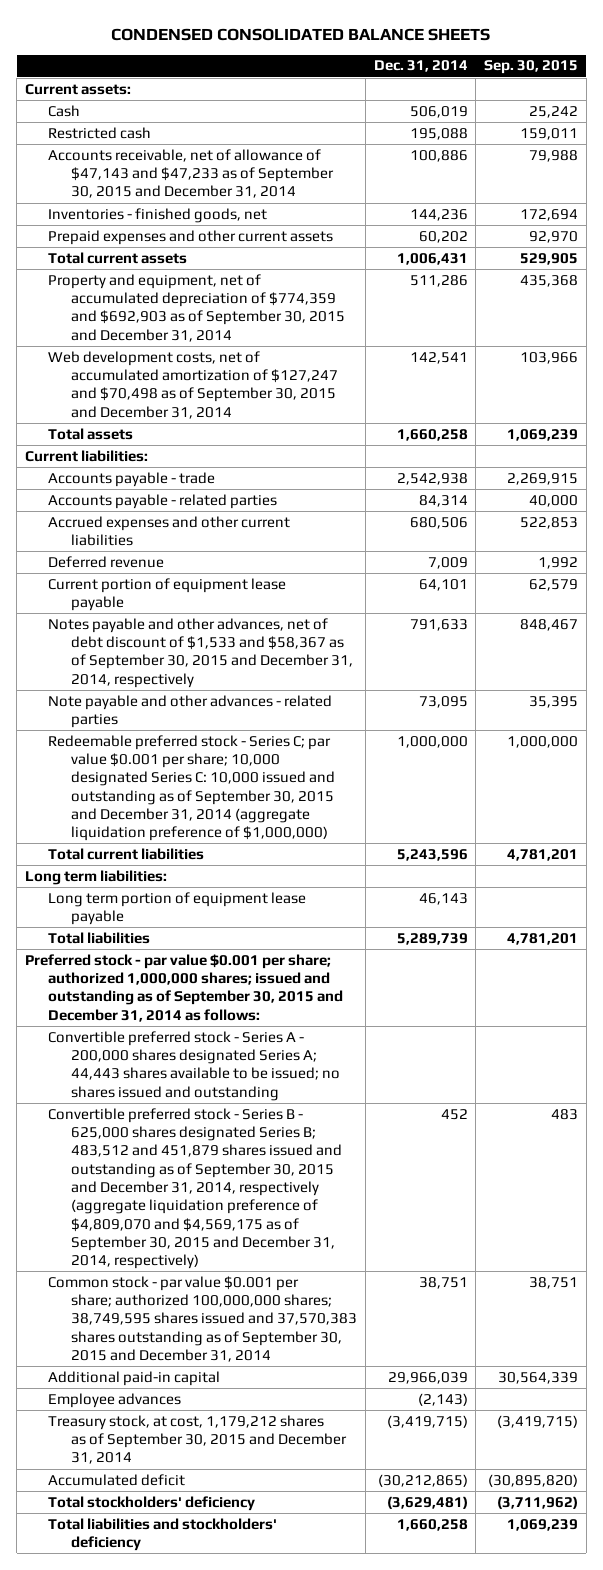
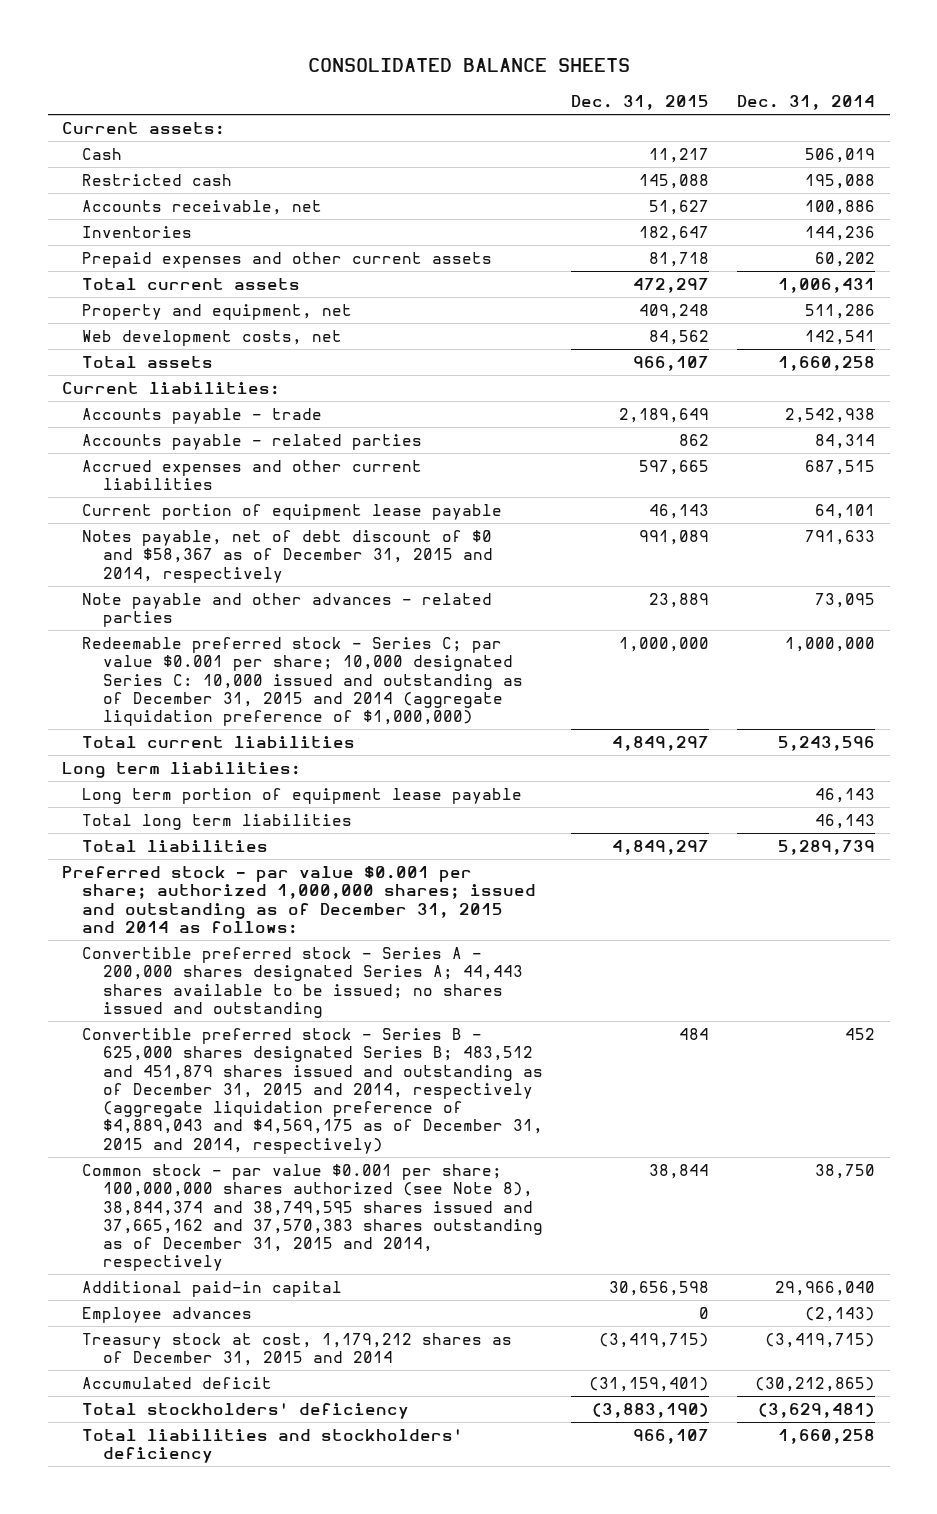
[111,27,491,41] CONDENSED CONSOLIDATED BALANCE SHEETS -> [307,58,630,73] CONSOLIDATED BALANCE SHEETS
[484,60,579,75] Sep. 30, 2015 -> none
none -> [571,95,710,111] Dec. 31, 2015
[48,148,335,199] Accounts receivable, net of allowance of $47,143 and $47,233 as of September 30, 2015 and December 31, 2014 -> [82,200,323,216] Accounts receivable, net
[48,207,268,223] Inventories - finished goods, net -> [82,226,193,239] Inventories
[48,273,346,342] Property and equipment, net of accumulated depreciation of $774,359 and $692,903 as of September 30, 2015 and December 31, 2014 -> [82,304,353,321] Property and equipment, net
[48,350,339,419] Web development costs, net of accumulated amortization of $127,247 and $70,498 as of September 30, 2015 and December 31, 2014 -> [82,330,343,347] Web development costs, net
[48,555,165,568] Deferred revenue -> none
[409,516,468,529] 680,506 -> [805,460,876,476] 687,515
[48,617,354,688] Notes payable and other advances, net of debt discount of $1,533 and $58,367 as of September 30, 2015 and December 31, 2014, respectively -> [82,530,493,583] Notes payable, net of debt discount of $0 and $58,367 as of December 31, 2015 and 2014, respectively
[48,734,336,842] Redeemable preferred stock - Series C; par value $0.001 per share; 10,000 designated Series C: 10,000 issued and outstanding as of September 30, 2015 and December 31, 2014 (aggregate liquidation preference of $1,000,000) -> [82,637,523,727] Redeemable preferred stock - Series C; par value $0.001 per share; 10,000 designated Series C: 10,000 issued and outstanding as of December 31, 2015 and 2014 (aggregate liquidation preference of $1,000,000)
none -> [82,814,353,831] Total long term liabilities
[24,953,344,1022] Preferred stock - par value $0.001 per share; authorized 1,000,000 shares; issued and outstanding as of September 30, 2015 and December 31, 2014 as follows: -> [62,866,537,934] Preferred stock - par value $0.001 per share; authorized 1,000,000 shares; issued and outstanding as of December 31, 2015 and 2014 as follows:
[48,1107,343,1270] Convertible preferred stock - Series B - 625,000 shares designated Series B; 483,512 and 451,879 shares issued and outstanding as of September 30, 2015 and December 31, 2014, respectively (aggregate liquidation preference of $4,809,070 and $4,569,175 as of September 30, 2015 and December 31, 2014, respectively) -> [82,1028,543,1154] Convertible preferred stock - Series B - 625,000 shares designated Series B; 483,512 and 451,879 shares issued and outstanding as of December 31, 2015 and 2014, respectively (aggregate liquidation preference of $4,889,043 and $4,569,175 as of December 31, 2015 and 2014, respectively)
[48,1275,358,1363] Common stock - par value $0.001 per share; authorized 100,000,000 shares; 38,749,595 shares issued and 37,570,383 shares outstanding as of September 30, 2015 and December 31, 2014 -> [82,1164,543,1272] Common stock - par value $0.001 per share; 100,000,000 shares authorized (see Note 8), 38,844,374 and 38,749,595 shares issued and 37,665,162 and 37,570,383 shares outstanding as of December 31, 2015 and 2014, respectively
[418,1276,468,1289] 38,751 -> [815,1164,876,1180] 38,750
[387,1371,468,1384] 29,966,039 -> [775,1281,876,1297] 29,966,040
[48,1414,348,1465] Treasury stock, at cost, 1,179,212 shares as of September 30, 2015 and December 31, 2014 -> [82,1333,513,1367] Treasury stock at cost, 1,179,212 shares as of December 31, 2015 and 2014

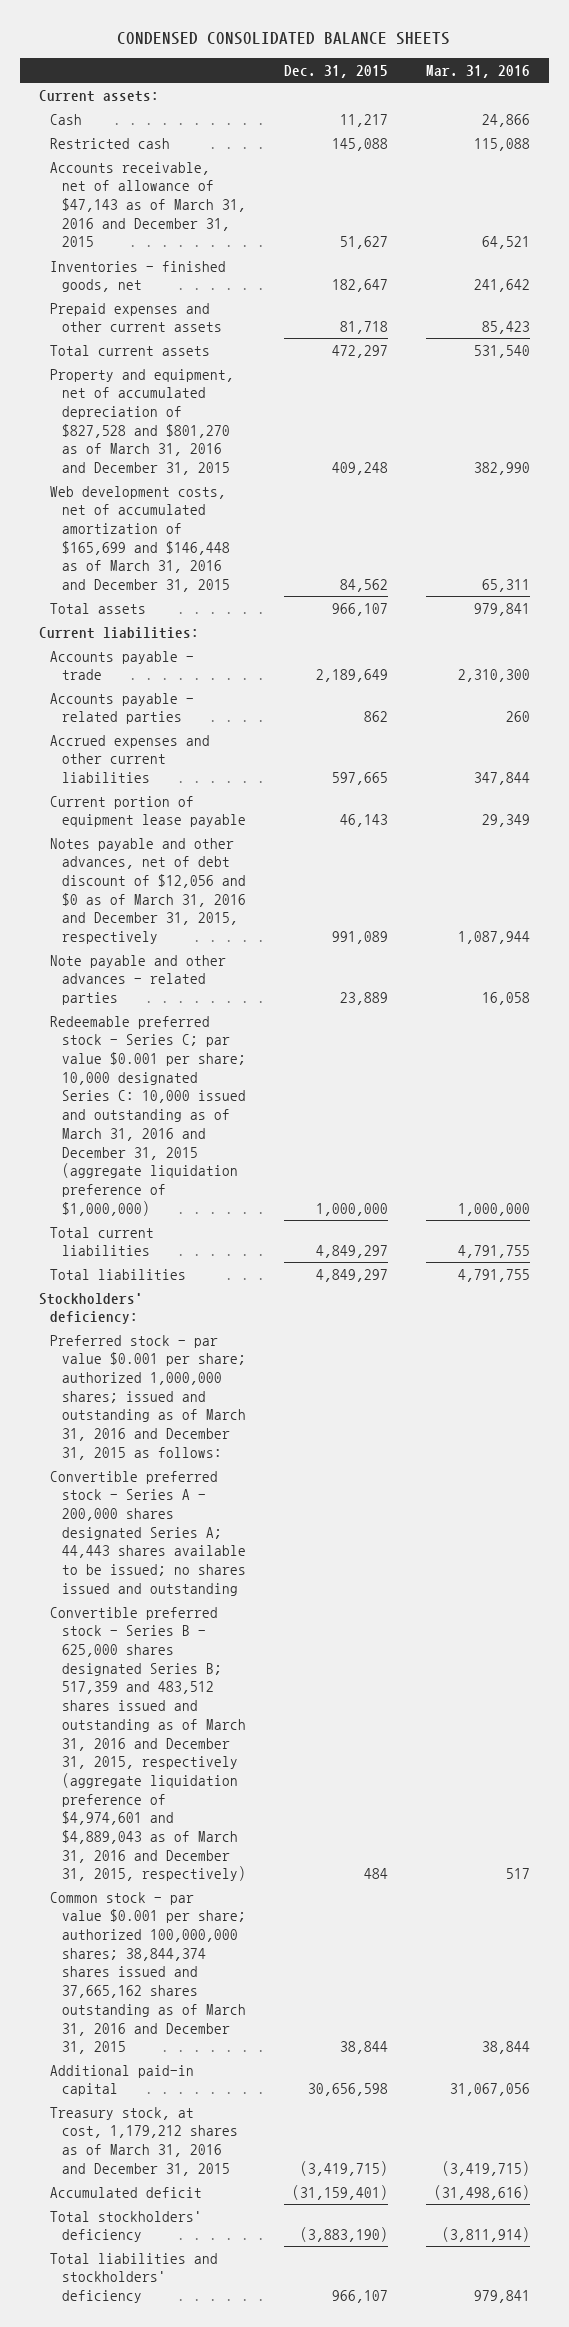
[307,58,630,73] CONSOLIDATED BALANCE SHEETS -> [117,32,451,46] CONDENSED CONSOLIDATED BALANCE SHEETS
[737,95,876,111] Dec. 31, 2014 -> none
none -> [425,64,530,78] Mar. 31, 2016
[82,200,323,216] Accounts receivable, net -> [50,161,246,248] Accounts receivable, net of allowance of $47,143 as of March 31, 2016 and December 31, 2015
[82,226,193,239] Inventories -> [50,260,227,293] Inventories - finished goods, net
[82,304,353,321] Property and equipment, net -> [50,368,235,476] Property and equipment, net of accumulated depreciation of $827,528 and $801,270 as of March 31, 2016 and December 31, 2015
[82,330,343,347] Web development costs, net -> [50,485,230,593] Web development costs, net of accumulated amortization of $165,699 and $146,448 as of March 31, 2016 and December 31, 2015
[82,530,493,583] Notes payable, net of debt discount of $0 and $58,367 as of December 31, 2015 and 2014, respectively -> [50,837,246,945] Notes payable and other advances, net of debt discount of $12,056 and $0 as of March 31, 2016 and December 31, 2015, respectively
[82,637,523,727] Redeemable preferred stock - Series C; par value $0.001 per share; 10,000 designated Series C: 10,000 issued and outstanding as of December 31, 2015 and 2014 (aggregate liquidation preference of $1,000,000) -> [50,1015,246,1216] Redeemable preferred stock - Series C; par value $0.001 per share; 10,000 designated Series C: 10,000 issued and outstanding as of March 31, 2016 and December 31, 2015 (aggregate liquidation preference of $1,000,000)
[62,762,302,779] Long term liabilities: -> none
[82,788,523,805] Long term portion of equipment lease payable -> none
[82,814,353,831] Total long term liabilities -> none
none -> [39,1292,144,1325] Stockholders' deficiency:
[62,866,537,934] Preferred stock - par value $0.001 per share; authorized 1,000,000 shares; issued and outstanding as of December 31, 2015 and 2014 as follows: -> [50,1334,246,1460] Preferred stock - par value $0.001 per share; authorized 1,000,000 shares; issued and outstanding as of March 31, 2016 and December 31, 2015 as follows:
[82,1028,543,1154] Convertible preferred stock - Series B - 625,000 shares designated Series B; 483,512 and 451,879 shares issued and outstanding as of December 31, 2015 and 2014, respectively (aggregate liquidation preference of $4,889,043 and $4,569,175 as of December 31, 2015 and 2014, respectively) -> [50,1606,246,1882] Convertible preferred stock - Series B - 625,000 shares designated Series B; 517,359 and 483,512 shares issued and outstanding as of March 31, 2016 and December 31, 2015, respectively (aggregate liquidation preference of $4,974,601 and $4,889,043 as of March 31, 2016 and December 31, 2015, respectively)
[82,1164,543,1272] Common stock - par value $0.001 per share; 100,000,000 shares authorized (see Note 8), 38,844,374 and 38,749,595 shares issued and 37,665,162 and 37,570,383 shares outstanding as of December 31, 2015 and 2014, respectively -> [50,1891,246,2055] Common stock - par value $0.001 per share; authorized 100,000,000 shares; 38,844,374 shares issued and 37,665,162 shares outstanding as of March 31, 2016 and December 31, 2015
[82,1307,253,1324] Employee advances -> none
[82,1333,513,1367] Treasury stock at cost, 1,179,212 shares as of December 31, 2015 and 2014 -> [50,2106,238,2176] Treasury stock, at cost, 1,179,212 shares as of March 31, 2016 and December 31, 2015

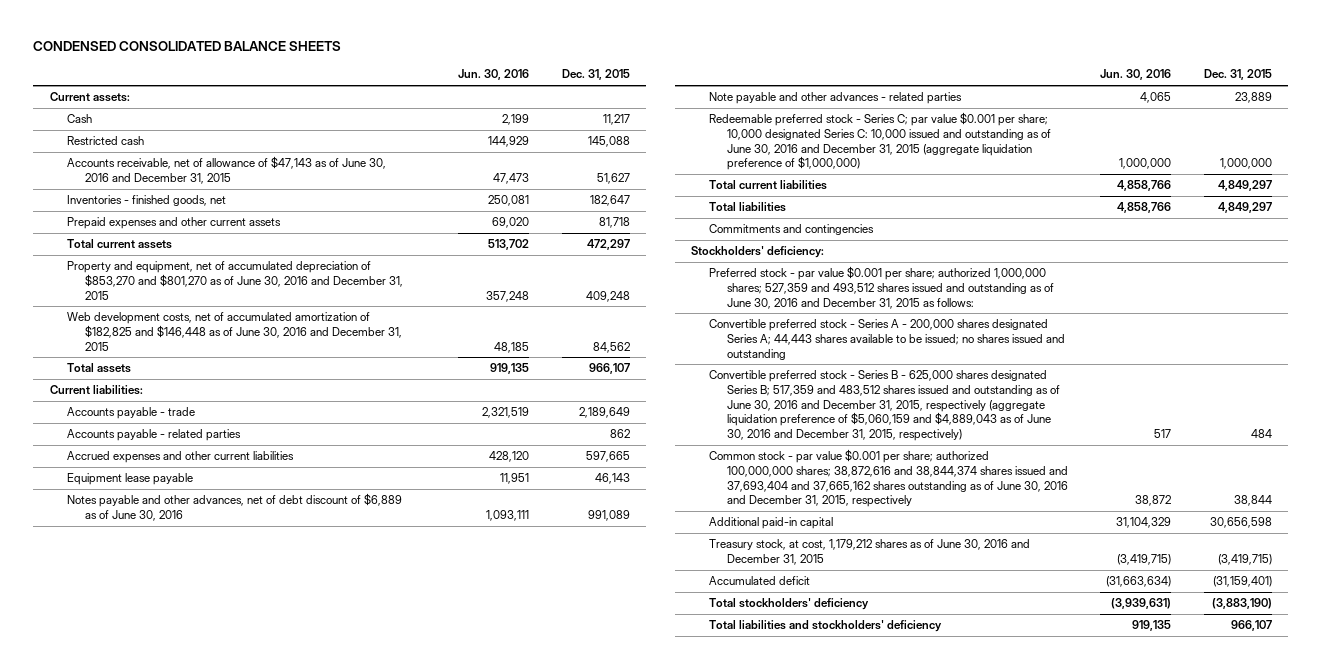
[425,64,530,78] Mar. 31, 2016 -> none
none -> [458,69,530,81] Jun. 30, 2016
[50,161,246,248] Accounts receivable, net of allowance of $47,143 as of March 31, 2016 and December 31, 2015 -> [67,156,387,184] Accounts receivable, net of allowance of $47,143 as of June 30, 2016 and December 31, 2015
[50,368,235,476] Property and equipment, net of accumulated depreciation of $827,528 and $801,270 as of March 31, 2016 and December 31, 2015 -> [67,261,403,300] Property and equipment, net of accumulated depreciation of $853,270 and $801,270 as of June 30, 2016 and December 31, 2015
[50,485,230,593] Web development costs, net of accumulated amortization of $165,699 and $146,448 as of March 31, 2016 and December 31, 2015 -> [67,312,402,351] Web development costs, net of accumulated amortization of $182,825 and $146,448 as of June 30, 2016 and December 31, 2015
[50,795,246,828] Current portion of equipment lease payable -> [67,473,194,486] Equipment lease payable
[50,837,246,945] Notes payable and other advances, net of debt discount of $12,056 and $0 as of March 31, 2016 and December 31, 2015, respectively -> [67,493,403,521] Notes payable and other advances, net of debt discount of $6,889 as of June 30, 2016
[50,1015,246,1216] Redeemable preferred stock - Series C; par value $0.001 per share; 10,000 designated Series C: 10,000 issued and outstanding as of March 31, 2016 and December 31, 2015 (aggregate liquidation preference of $1,000,000) -> [709,112,1051,171] Redeemable preferred stock - Series C; par value $0.001 per share; 10,000 designated Series C: 10,000 issued and outstanding as of June 30, 2016 and December 31, 2015 (aggregate liquidation preference of $1,000,000)
none -> [709,224,875,236] Commitments and contingencies
[50,1334,246,1460] Preferred stock - par value $0.001 per share; authorized 1,000,000 shares; issued and outstanding as of March 31, 2016 and December 31, 2015 as follows: -> [709,266,1054,309] Preferred stock - par value $0.001 per share; authorized 1,000,000 shares; 527,359 and 493,512 shares issued and outstanding as of June 30, 2016 and December 31, 2015 as follows:
[50,1606,246,1882] Convertible preferred stock - Series B - 625,000 shares designated Series B; 517,359 and 483,512 shares issued and outstanding as of March 31, 2016 and December 31, 2015, respectively (aggregate liquidation preference of $4,974,601 and $4,889,043 as of March 31, 2016 and December 31, 2015, respectively) -> [709,370,1060,441] Convertible preferred stock - Series B - 625,000 shares designated Series B; 517,359 and 483,512 shares issued and outstanding as of June 30, 2016 and December 31, 2015, respectively (aggregate liquidation preference of $5,060,159 and $4,889,043 as of June 30, 2016 and December 31, 2015, respectively)
[50,1891,246,2055] Common stock - par value $0.001 per share; authorized 100,000,000 shares; 38,844,374 shares issued and 37,665,162 shares outstanding as of March 31, 2016 and December 31, 2015 -> [709,449,1068,508] Common stock - par value $0.001 per share; authorized 100,000,000 shares; 38,872,616 and 38,844,374 shares issued and 37,693,404 and 37,665,162 shares outstanding as of June 30, 2016 and December 31, 2015, respectively
[50,2106,238,2176] Treasury stock, at cost, 1,179,212 shares as of March 31, 2016 and December 31, 2015 -> [709,539,1031,565] Treasury stock, at cost, 1,179,212 shares as of June 30, 2016 and December 31, 2015

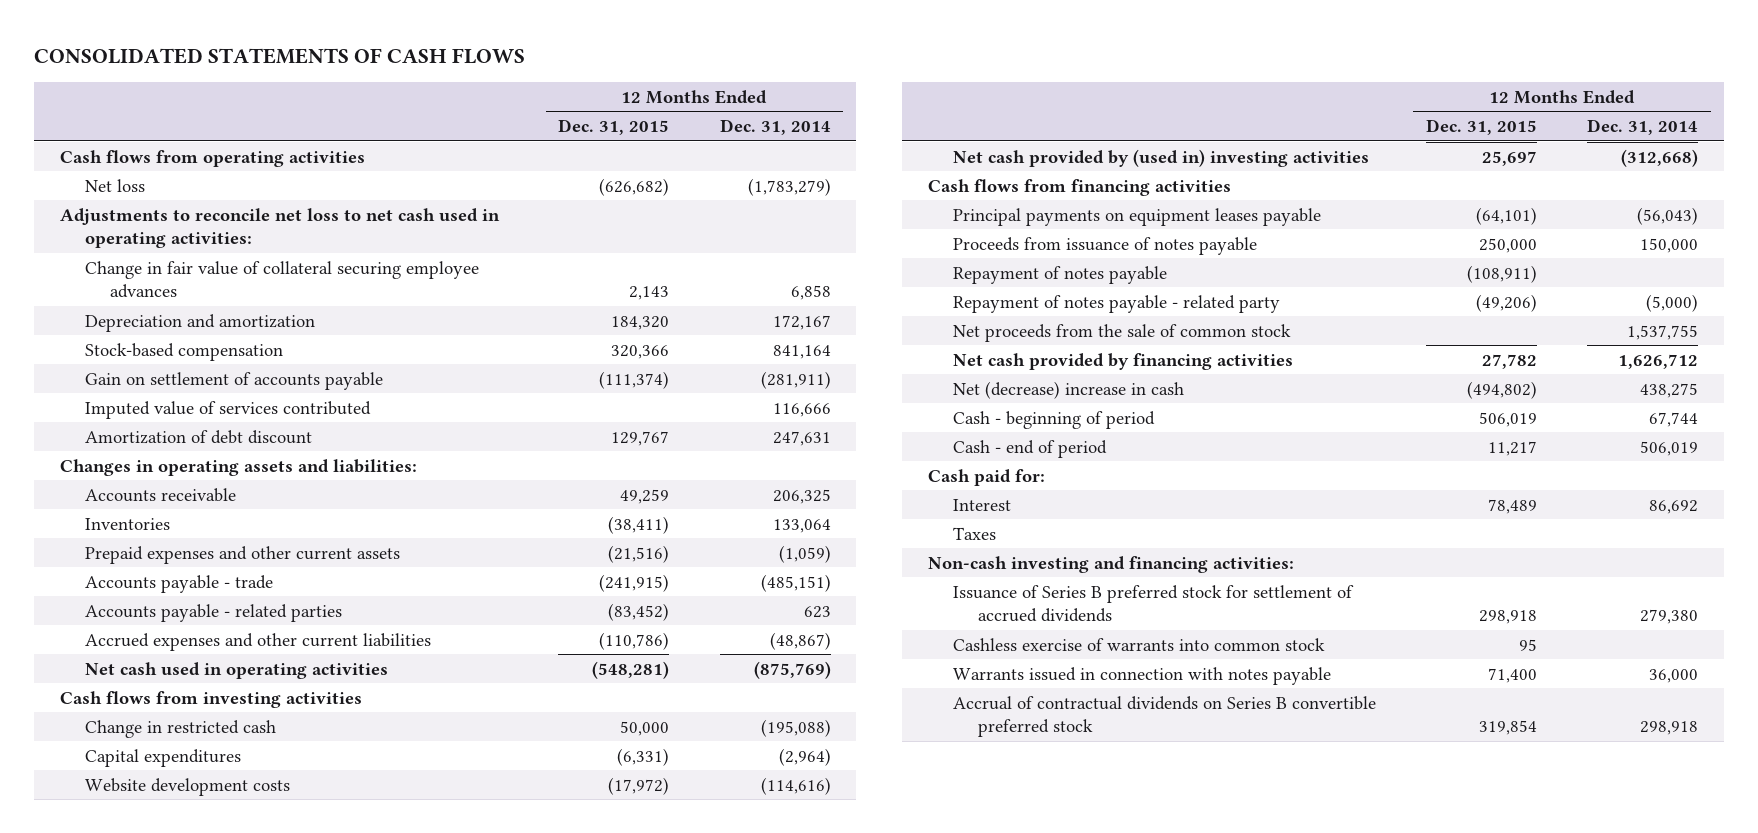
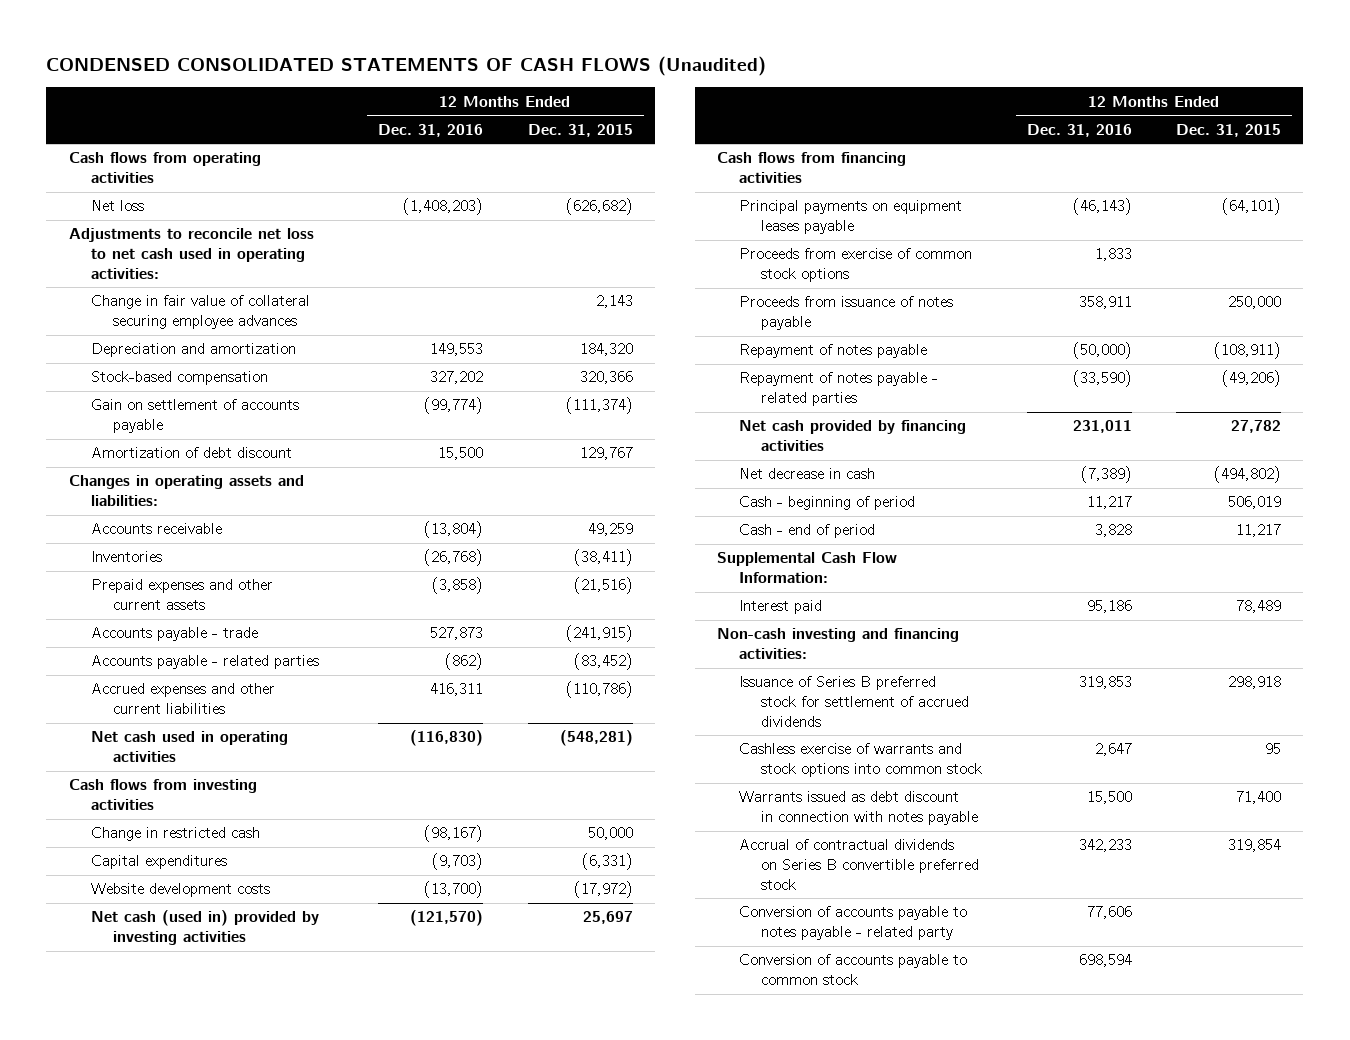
[34,48,526,65] CONSOLIDATED STATEMENTS OF CASH FLOWS -> [46,56,767,77] CONDENSED CONSOLIDATED STATEMENTS OF CASH FLOWS (Unaudited)
[719,119,831,136] Dec. 31, 2014 -> none
none -> [378,123,484,137] Dec. 31, 2016
[84,400,371,419] Imputed value of services contributed -> none
[952,148,1369,167] Net cash provided by (used in) investing activities -> [90,910,319,946] Net cash (used in) provided by investing activities
none -> [739,248,973,283] Proceeds from exercise of common stock options
[952,323,1291,342] Net proceeds from the sale of common stock -> none
[952,294,1280,313] Repayment of notes payable - related party -> [739,372,939,407] Repayment of notes payable - related parties
[952,380,1184,399] Net (decrease) increase in cash -> [739,468,876,480] Net decrease in cash
[952,526,996,540] Taxes -> none
[927,468,1045,486] Cash paid for: -> [717,552,898,584] Supplemental Cash Flow Information:
[952,498,1011,511] Interest -> [739,600,823,615] Interest paid
[952,637,1325,651] Cashless exercise of warrants into common stock -> [739,743,983,778] Cashless exercise of warrants and stock options into common stock
[952,666,1331,685] Warrants issued in connection with notes payable -> [739,791,979,826] Warrants issued as debt discount in connection with notes payable
none -> [739,906,968,941] Conversion of accounts payable to notes payable - related party
none -> [739,954,968,986] Conversion of accounts payable to common stock

